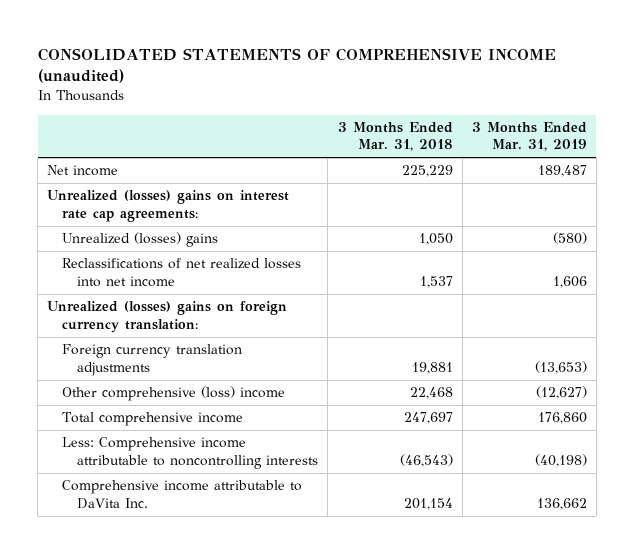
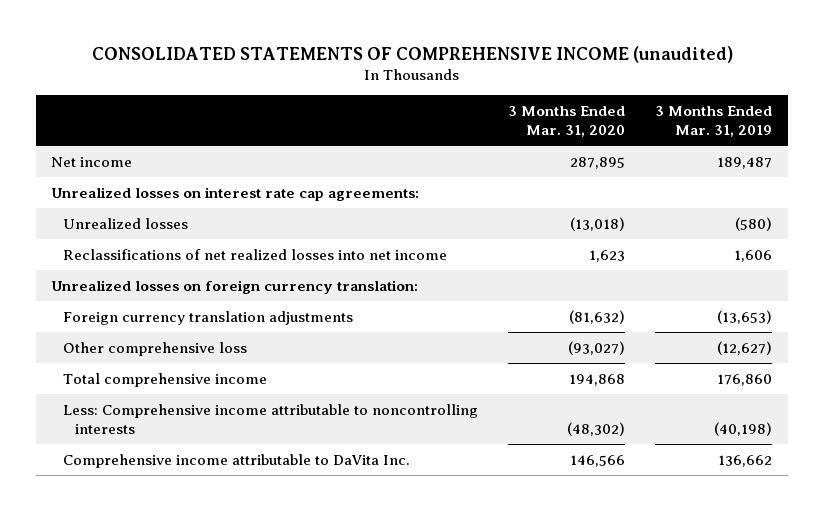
[337,122,453,152] 3 Months Ended Mar. 31, 2018 -> none
none -> [508,105,626,138] 3 Months Ended Mar. 31, 2020
[47,190,290,222] Unrealized (losses) gains on interest rate cap agreements: -> [51,186,420,201] Unrealized losses on interest rate cap agreements:
[62,232,219,248] Unrealized (losses) gains -> [63,217,189,229] Unrealized losses
[47,301,288,333] Unrealized (losses) gains on foreign currency translation: -> [51,279,419,294] Unrealized losses on foreign currency translation:
[62,386,286,402] Other comprehensive (loss) income -> [63,341,248,356] Other comprehensive loss

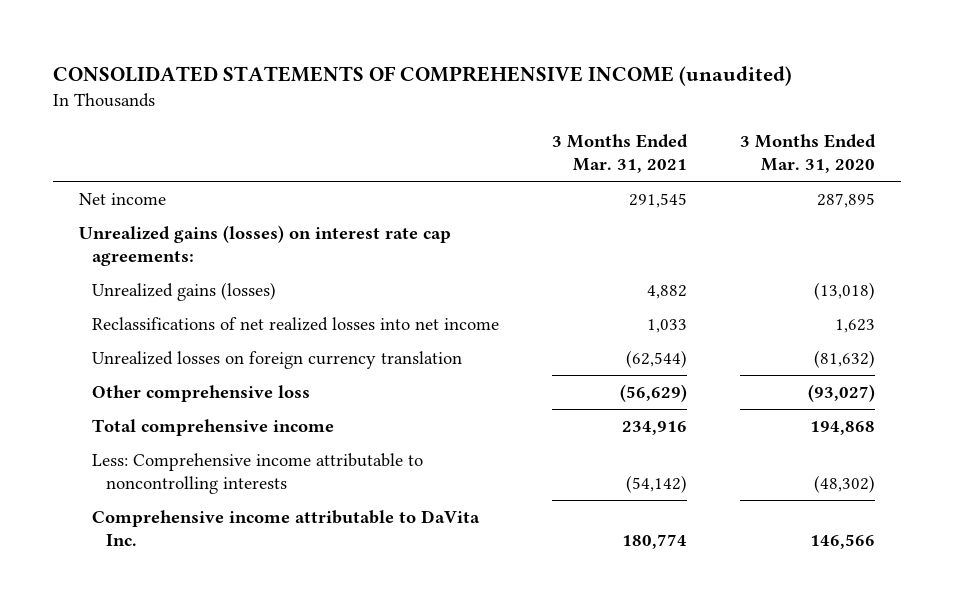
[655,105,773,138] 3 Months Ended Mar. 31, 2019 -> none
none -> [552,134,689,174] 3 Months Ended Mar. 31, 2021
[51,186,420,201] Unrealized losses on interest rate cap agreements: -> [79,225,452,266] Unrealized gains (losses) on interest rate cap agreements:
[63,217,189,229] Unrealized losses -> [92,282,277,302] Unrealized gains (losses)
[51,279,419,294] Unrealized losses on foreign currency translation: -> none
[63,310,354,325] Foreign currency translation adjustments -> [92,351,463,370] Unrealized losses on foreign currency translation

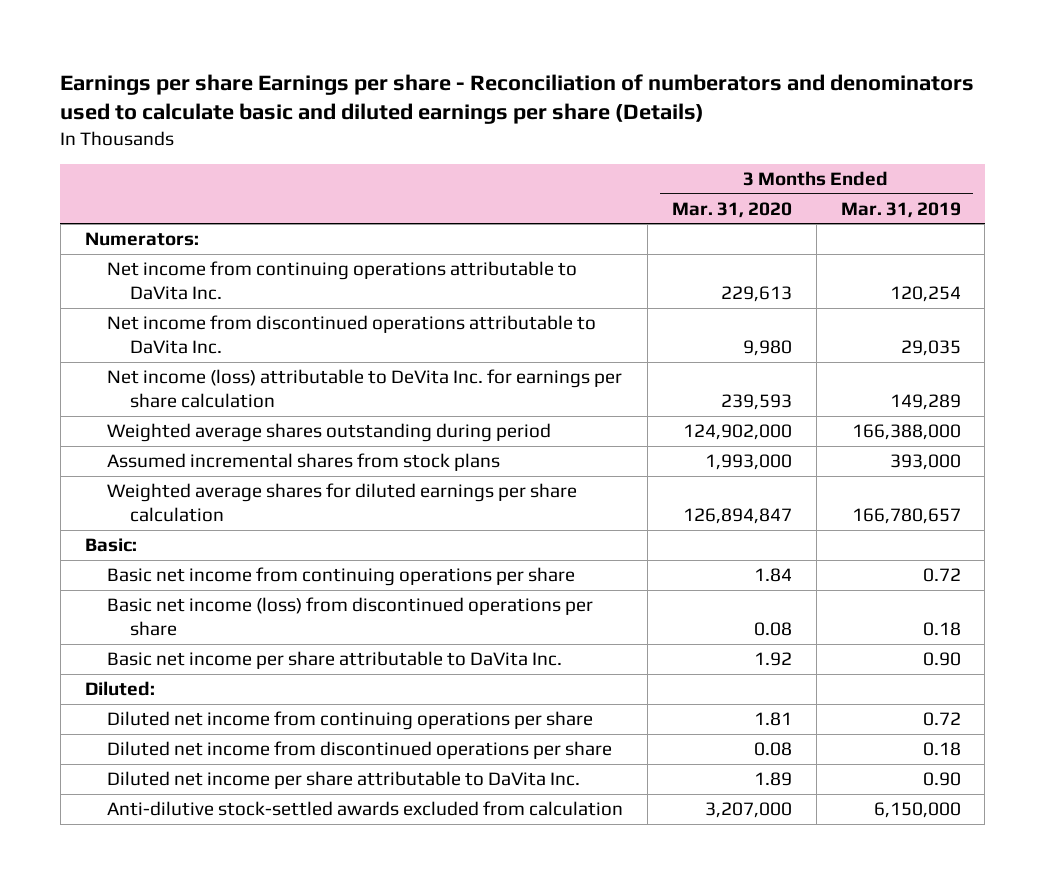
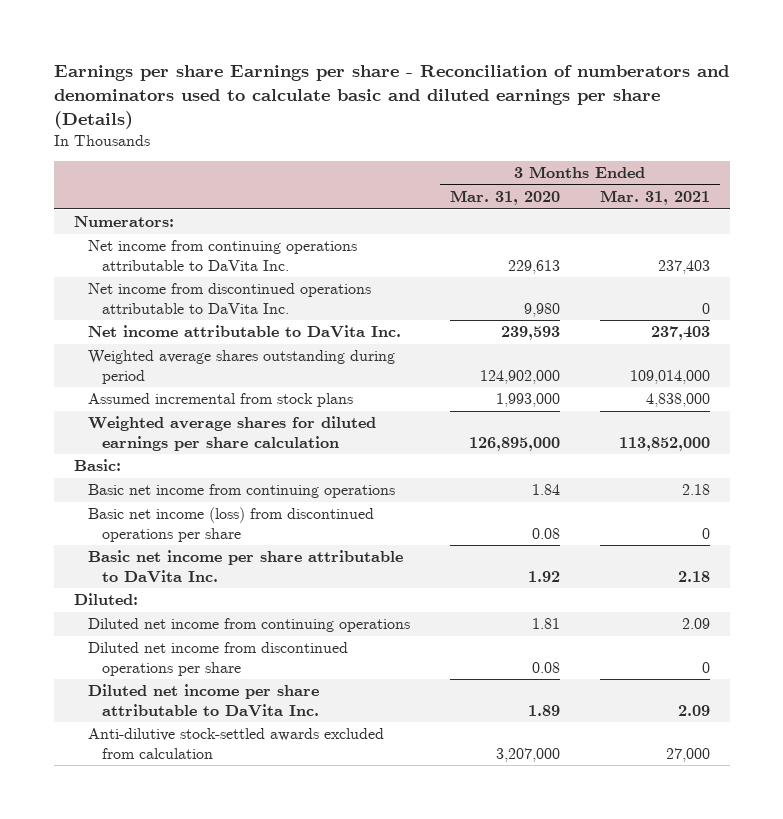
[840,201,961,218] Mar. 31, 2019 -> none
none -> [599,190,710,206] Mar. 31, 2021
[107,369,623,408] Net income (loss) attributable to DeVita Inc. for earnings per share calculation -> [87,325,401,339] Net income attributable to DaVita Inc.
[107,453,501,472] Assumed incremental shares from stock plans -> [87,393,353,408] Assumed incremental from stock plans
[682,507,792,524] 126,894,847 -> [468,436,560,451] 126,895,000
[107,567,576,587] Basic net income from continuing operations per share -> [87,484,395,499] Basic net income from continuing operations
[107,711,594,731] Diluted net income from continuing operations per share -> [87,618,410,633] Diluted net income from continuing operations

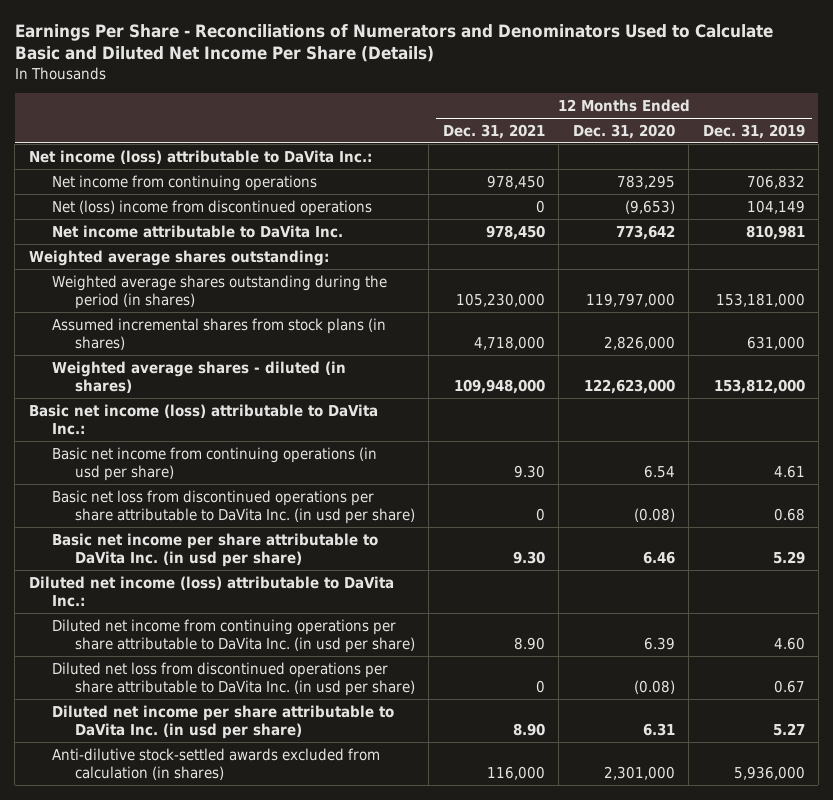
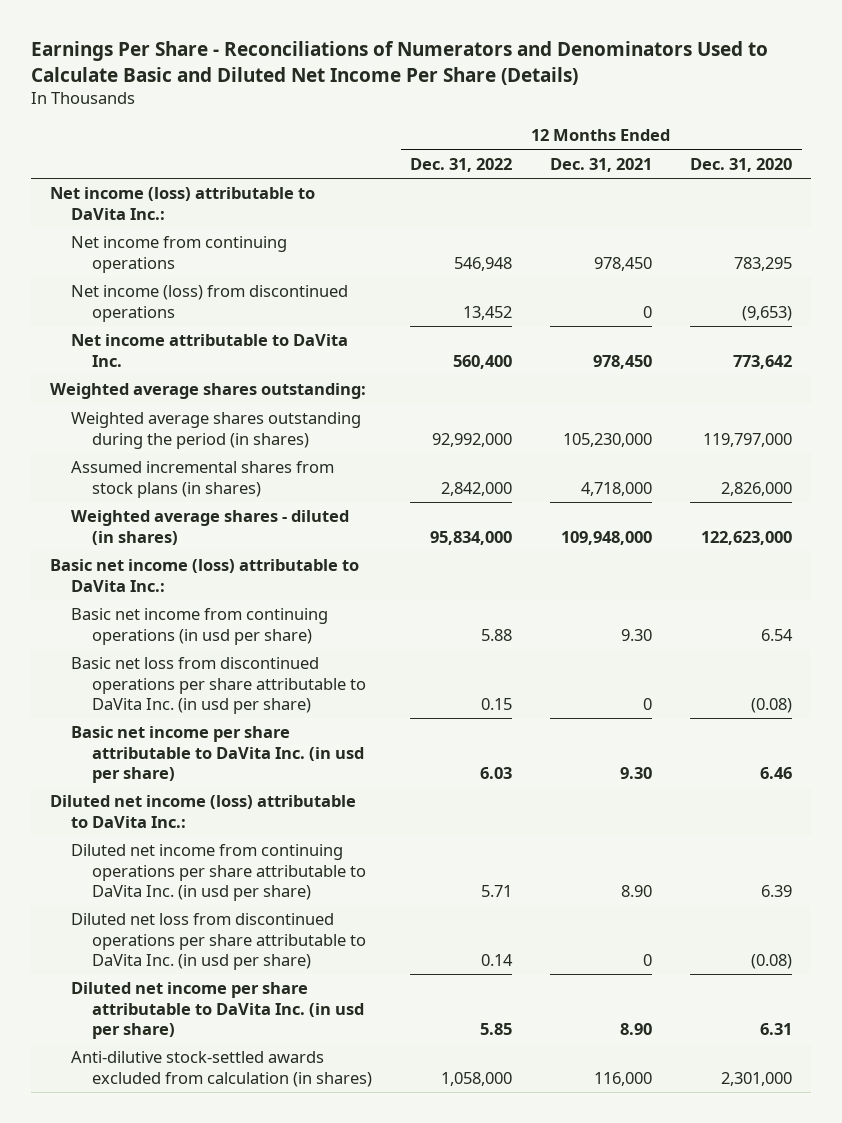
[702,123,805,139] Dec. 31, 2019 -> none
none -> [410,157,513,172] Dec. 31, 2022
[51,199,372,216] Net (loss) income from discontinued operations -> [71,285,349,322] Net income (loss) from discontinued operations

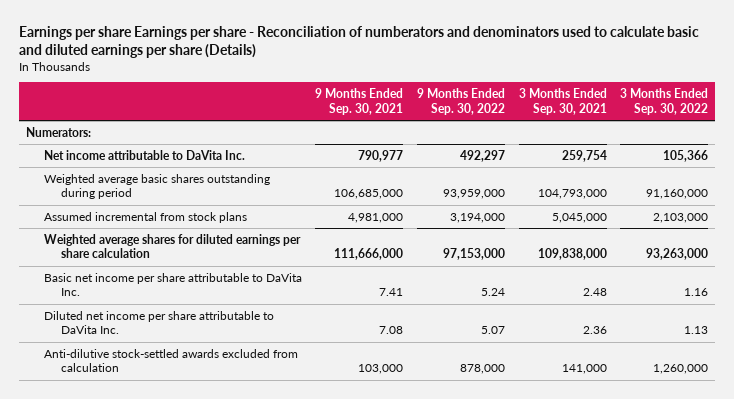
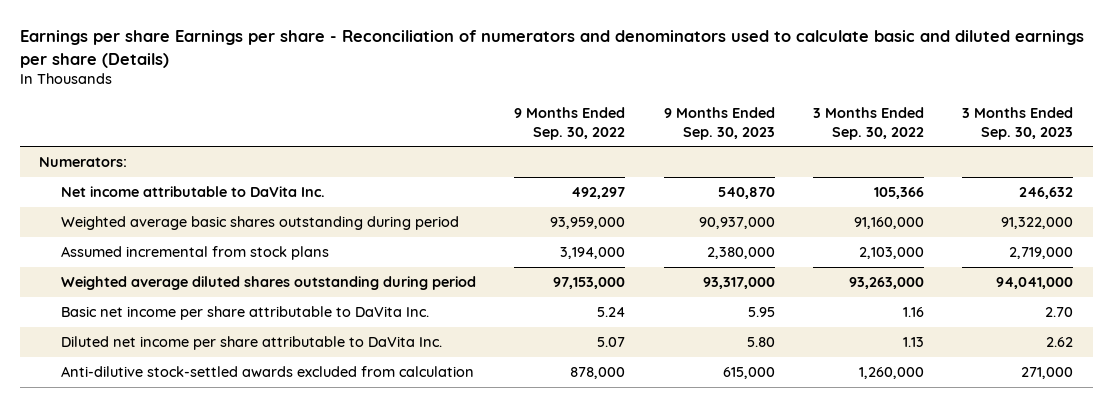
[19,26,700,59] Earnings per share Earnings per share - Reconciliation of numberators and denominators used to calculate basic and diluted earnings per share (Details) -> [20,30,1085,68] Earnings per share Earnings per share - Reconciliation of numerators and denominators used to calculate basic and diluted earnings per share (Details)
[315,88,404,115] 9 Months Ended Sep. 30, 2021 -> none
[518,88,607,115] 3 Months Ended Sep. 30, 2021 -> none
none -> [663,107,775,140] 9 Months Ended Sep. 30, 2023
none -> [962,107,1074,140] 3 Months Ended Sep. 30, 2023
[43,233,301,259] Weighted average shares for diluted earnings per share calculation -> [60,275,476,290] Weighted average diluted shares outstanding during period

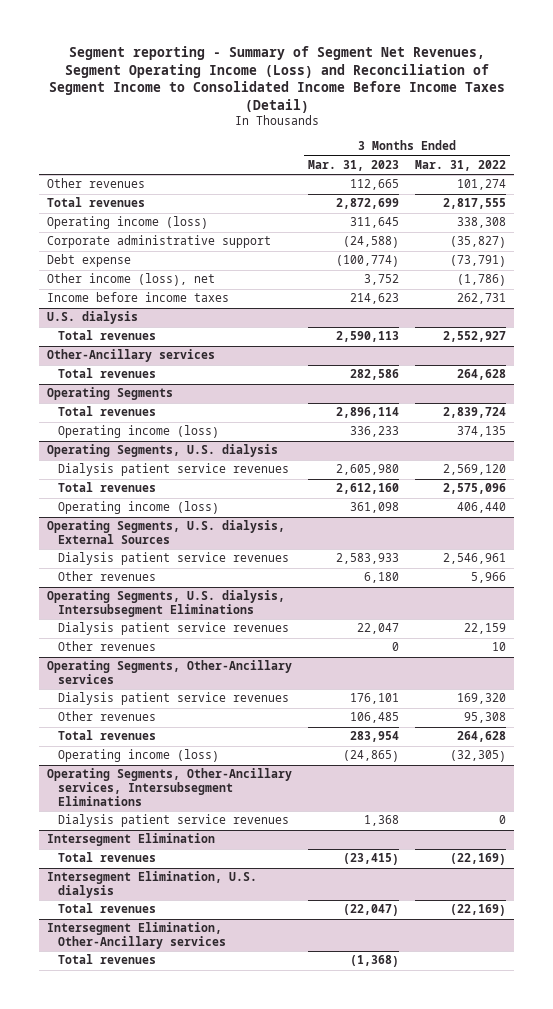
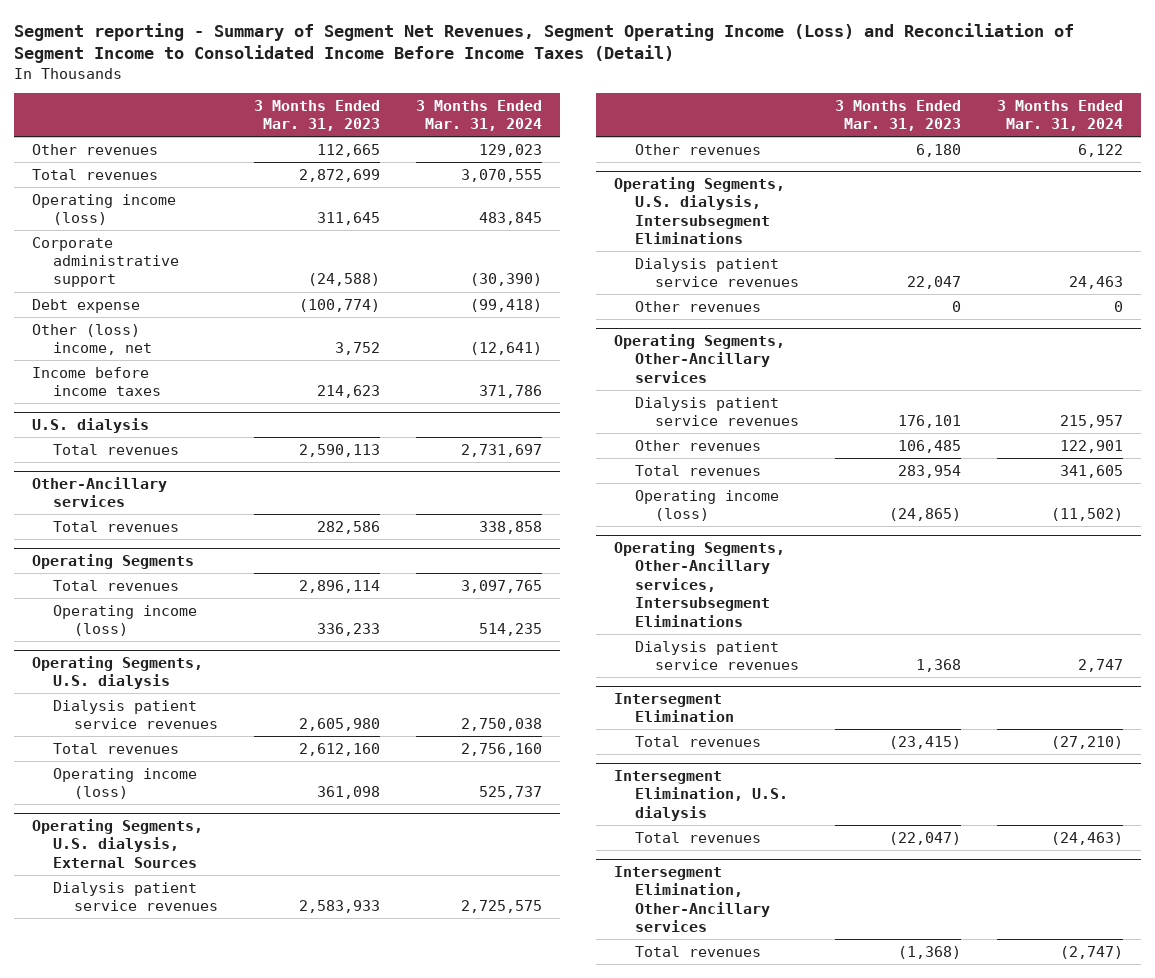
[415,159,507,171] Mar. 31, 2022 -> none
none -> [415,99,542,132] 3 Months Ended Mar. 31, 2024
[47,273,216,287] Other income (loss), net -> [32,323,152,356] Other (loss) income, net

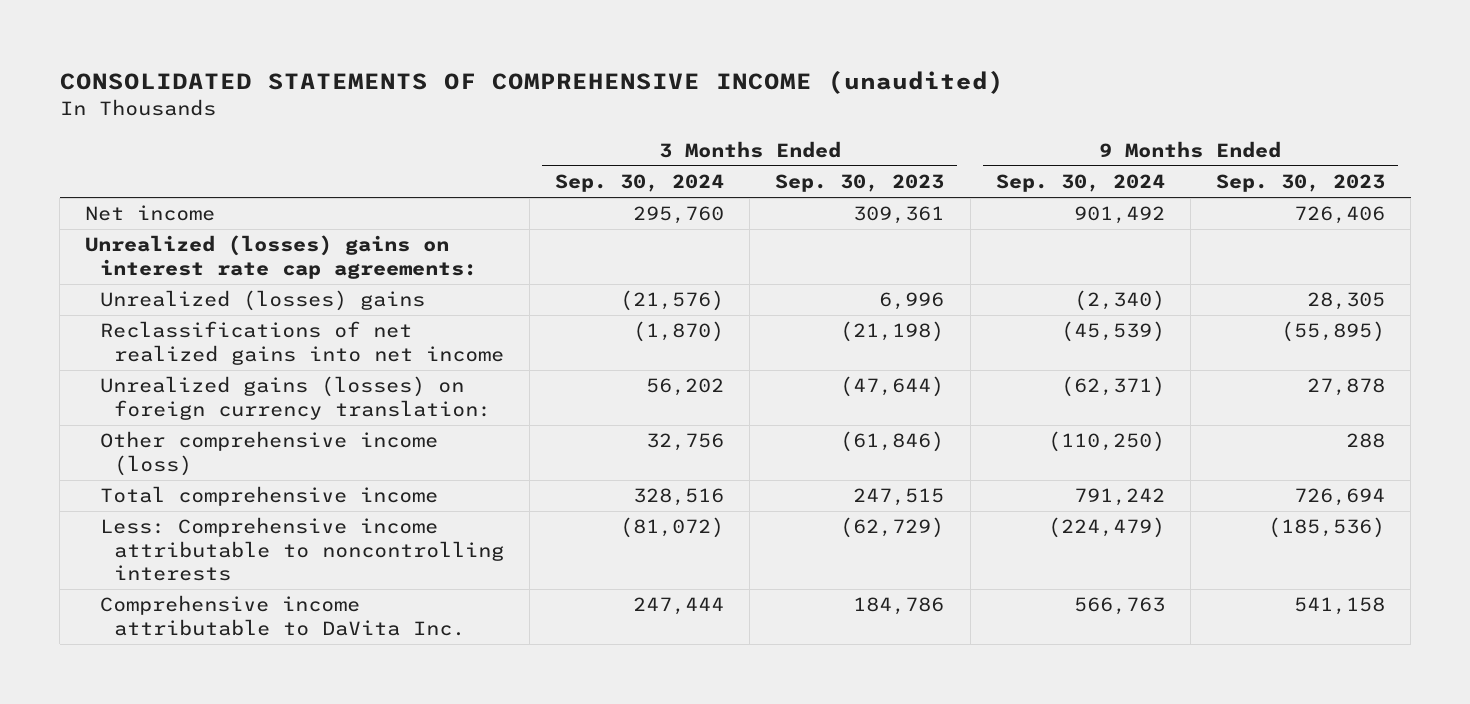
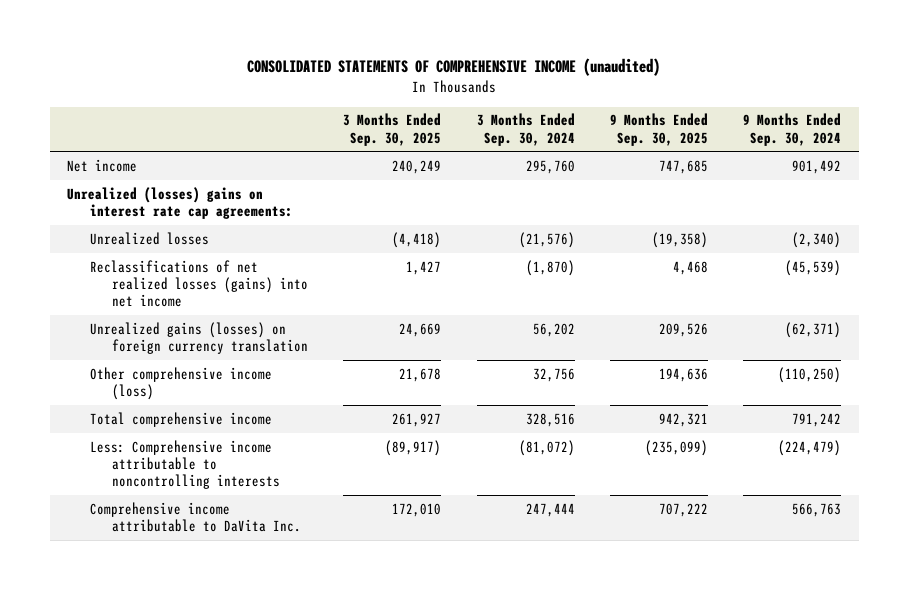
[775,174,945,193] Sep. 30, 2023 -> none
[1215,174,1385,193] Sep. 30, 2023 -> none
none -> [343,113,442,146] 3 Months Ended Sep. 30, 2025
none -> [609,113,708,146] 9 Months Ended Sep. 30, 2025
[99,290,425,312] Unrealized (losses) gains -> [89,231,209,245] Unrealized losses
[99,321,504,365] Reclassifications of net realized gains into net income -> [89,259,309,308] Reclassifications of net realized losses (gains) into net income
[99,376,491,420] Unrealized gains (losses) on foreign currency translation: -> [89,321,309,355] Unrealized gains (losses) on foreign currency translation

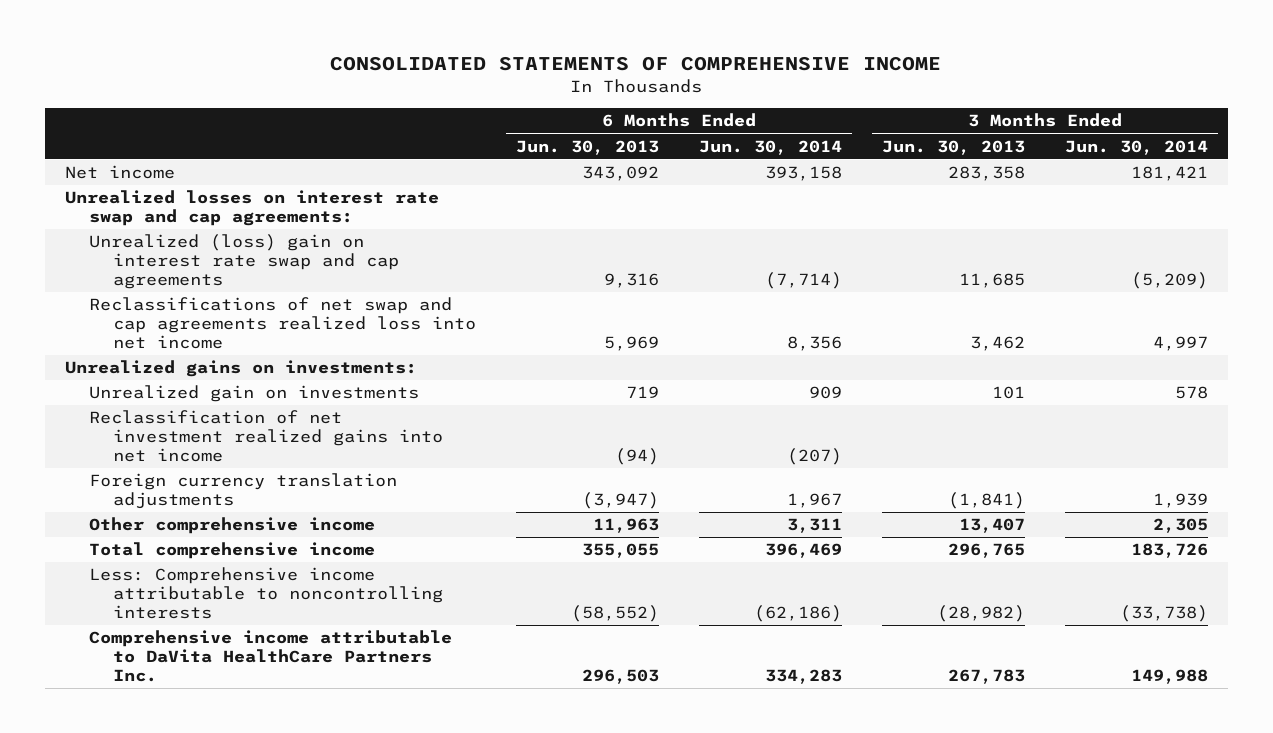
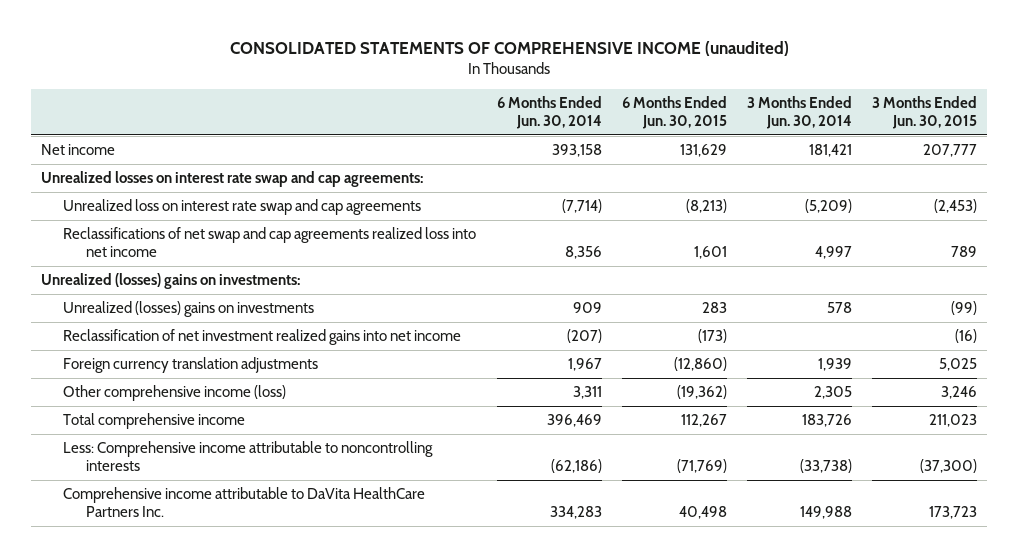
[330,55,942,71] CONSOLIDATED STATEMENTS OF COMPREHENSIVE INCOME -> [229,40,789,56] CONSOLIDATED STATEMENTS OF COMPREHENSIVE INCOME (unaudited)
[515,139,659,155] Jun. 30, 2013 -> none
[881,139,1025,155] Jun. 30, 2013 -> none
none -> [621,95,727,130] 6 Months Ended Jun. 30, 2015
none -> [871,95,977,130] 3 Months Ended Jun. 30, 2015
[88,234,399,290] Unrealized (loss) gain on interest rate swap and cap agreements -> [63,199,422,216] Unrealized loss on interest rate swap and cap agreements
[64,360,417,378] Unrealized gains on investments: -> [40,273,300,290] Unrealized (losses) gains on investments:
[88,385,419,403] Unrealized gain on investments -> [63,301,315,318] Unrealized (losses) gains on investments
[88,517,375,535] Other comprehensive income -> [63,385,287,402] Other comprehensive income (loss)

